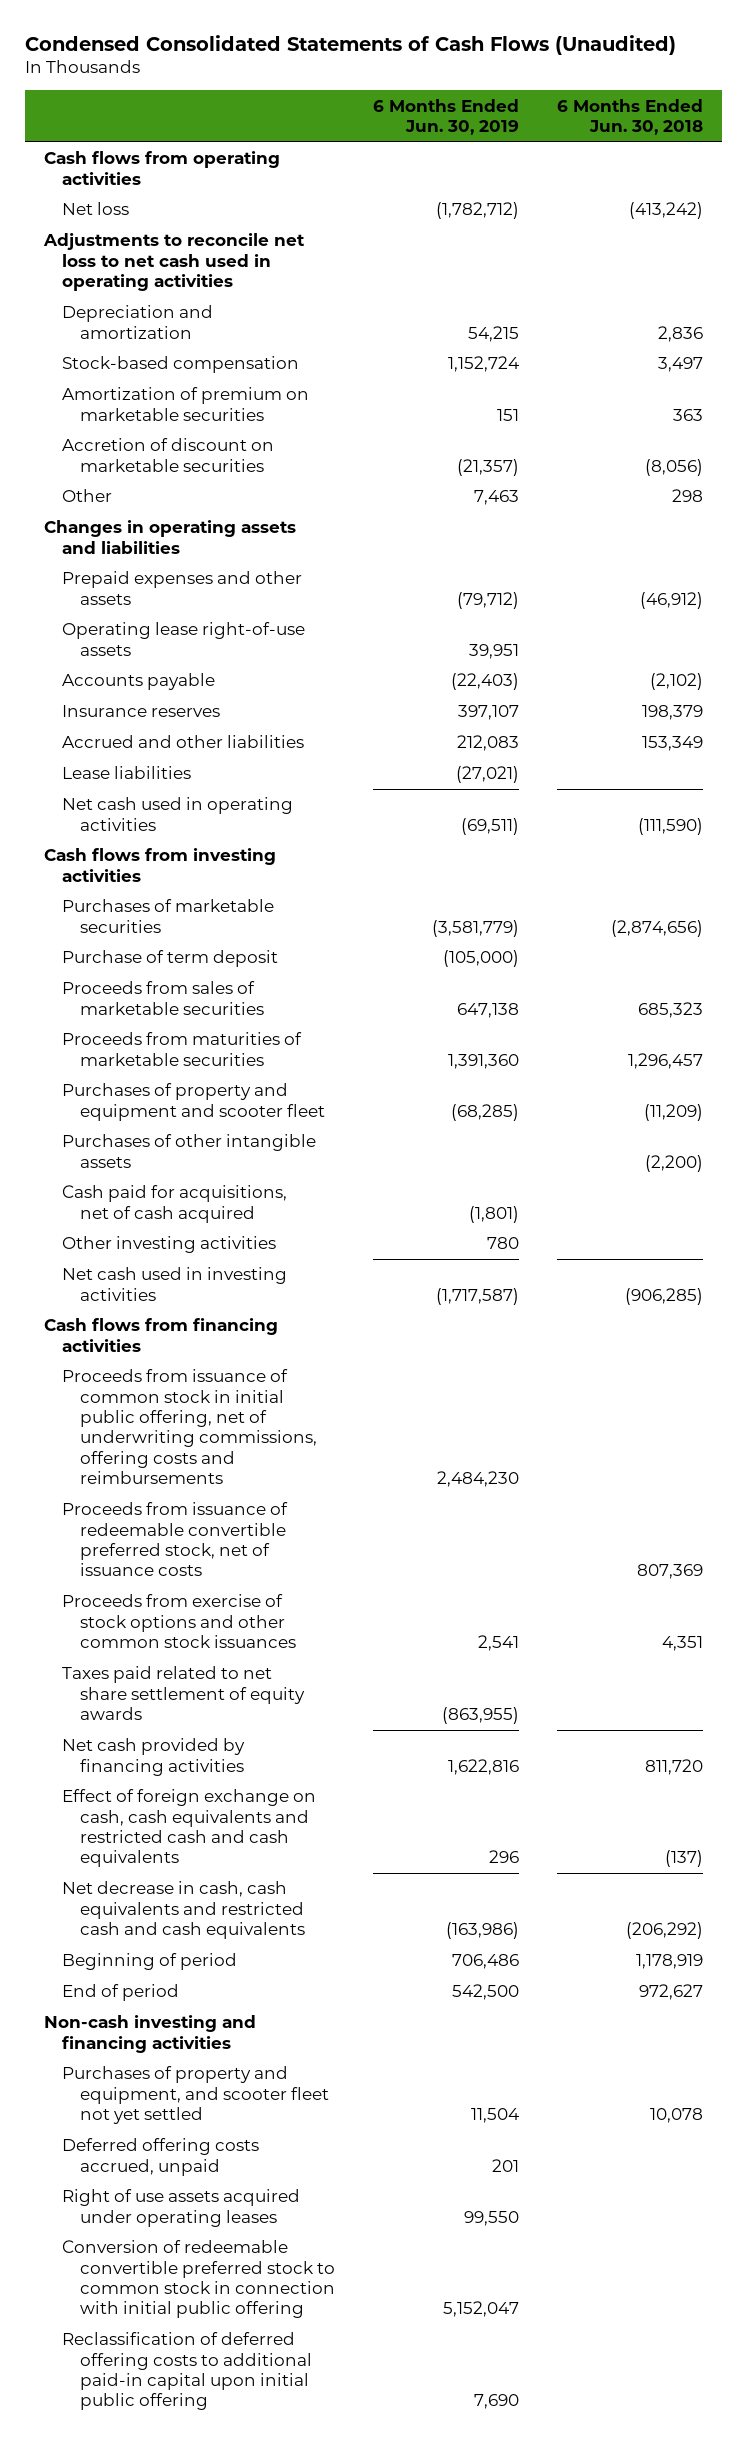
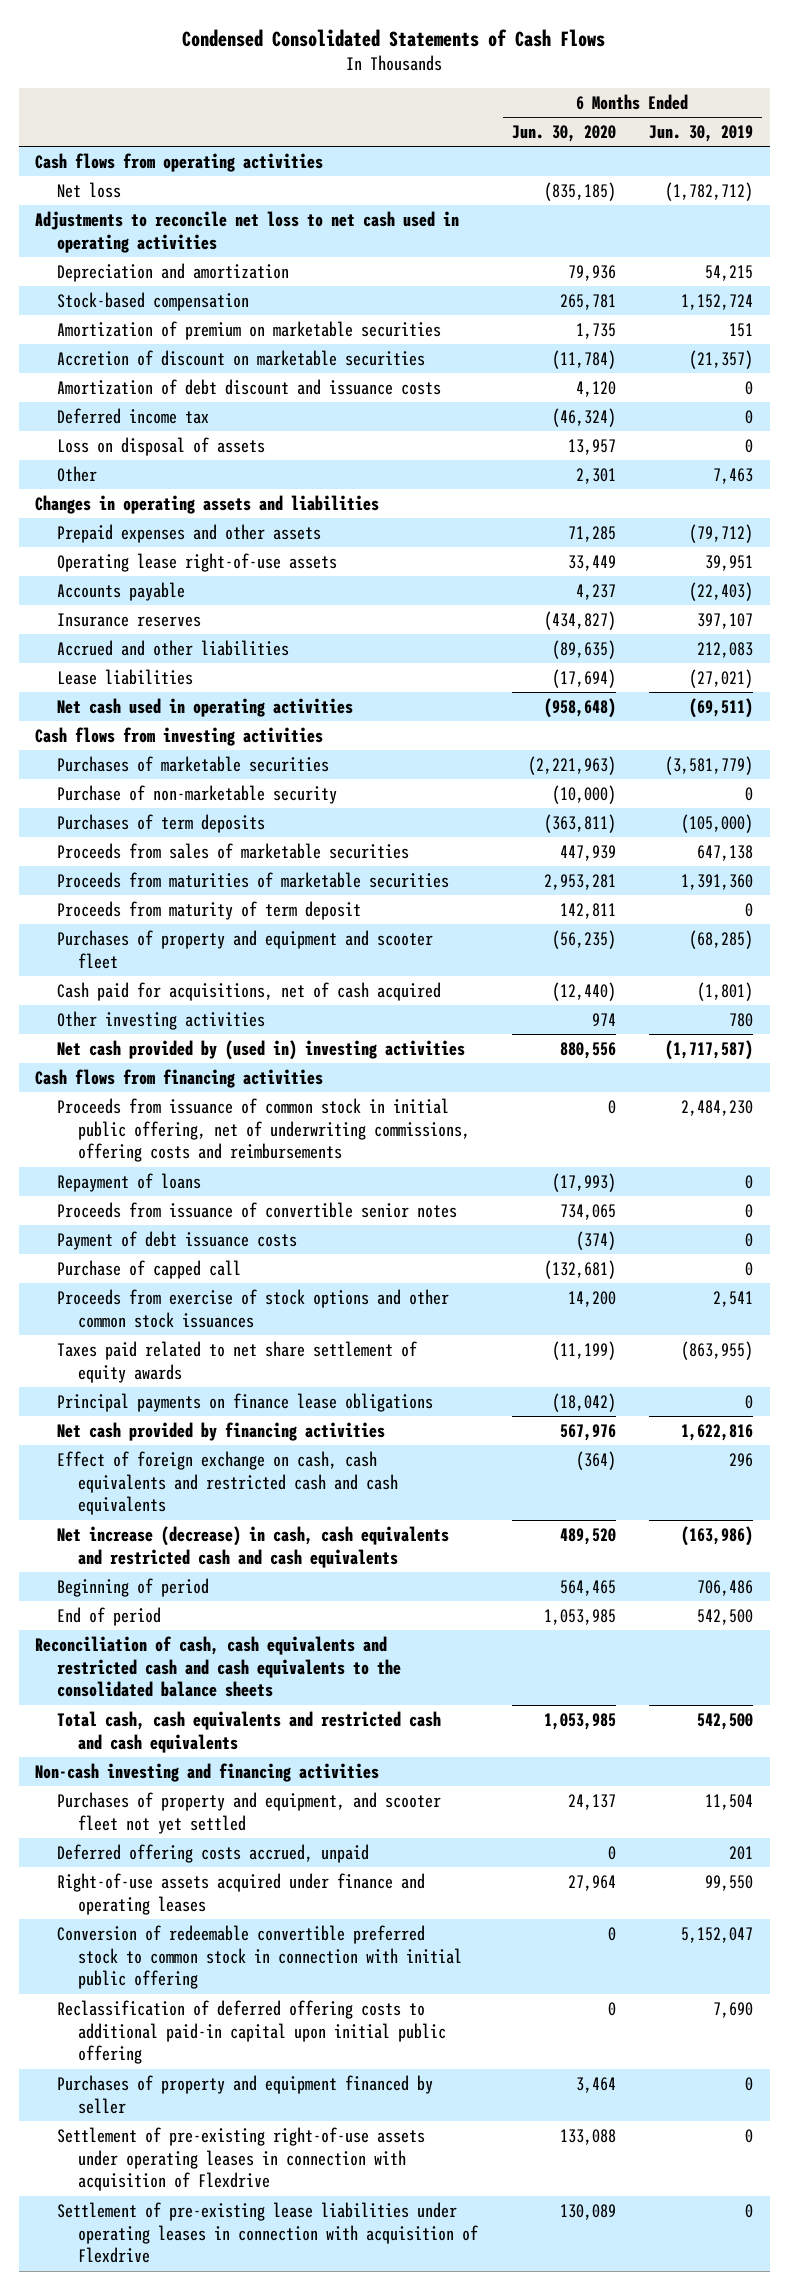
[24,34,676,55] Condensed Consolidated Statements of Cash Flows (Unaudited) -> [182,29,606,48] Condensed Consolidated Statements of Cash Flows
[556,98,703,135] 6 Months Ended Jun. 30, 2018 -> none
none -> [511,125,616,143] Jun. 30, 2020
none -> [56,378,441,395] Amortization of debt discount and issuance costs
none -> [56,407,209,424] Deferred income tax
none -> [56,436,265,456] Loss on disposal of assets
none -> [56,784,337,804] Purchase of non-marketable security
[61,950,278,968] Purchase of term deposit -> [56,813,265,833] Purchases of term deposits
none -> [56,900,361,920] Proceeds from maturity of term deposit
[61,1134,316,1168] Purchases of other intangible assets -> none
[61,1267,287,1301] Net cash used in investing activities -> [56,1039,465,1060] Net cash provided by (used in) investing activities
[61,1502,288,1577] Proceeds from issuance of redeemable convertible preferred stock, net of issuance costs -> none
none -> [56,1172,201,1192] Repayment of loans
none -> [56,1201,457,1218] Proceeds from issuance of convertible senior notes
none -> [56,1230,297,1250] Payment of debt issuance costs
none -> [56,1259,241,1279] Purchase of capped call
none -> [56,1392,433,1412] Principal payments on finance lease obligations
[61,1881,306,1940] Net decrease in cash, cash equivalents and restricted cash and cash equivalents -> [56,1525,449,1568] Net increase (decrease) in cash, cash equivalents and restricted cash and cash equivalents
none -> [35,1635,401,1698] Reconciliation of cash, cash equivalents and restricted cash and cash equivalents to the consolidated balance sheets
none -> [56,1710,441,1753] Total cash, cash equivalents and restricted cash and cash equivalents
[61,2189,300,2227] Right of use assets acquired under operating leases -> [56,1872,425,1915] Right-of-use assets acquired under finance and operating leases
none -> [56,2074,433,2114] Purchases of property and equipment financed by seller
none -> [56,2126,425,2192] Settlement of pre-existing right-of-use assets under operating leases in connection with acquisition of Flexdrive
none -> [56,2201,478,2264] Settlement of pre-existing lease liabilities under operating leases in connection with acquisition of Flexdrive

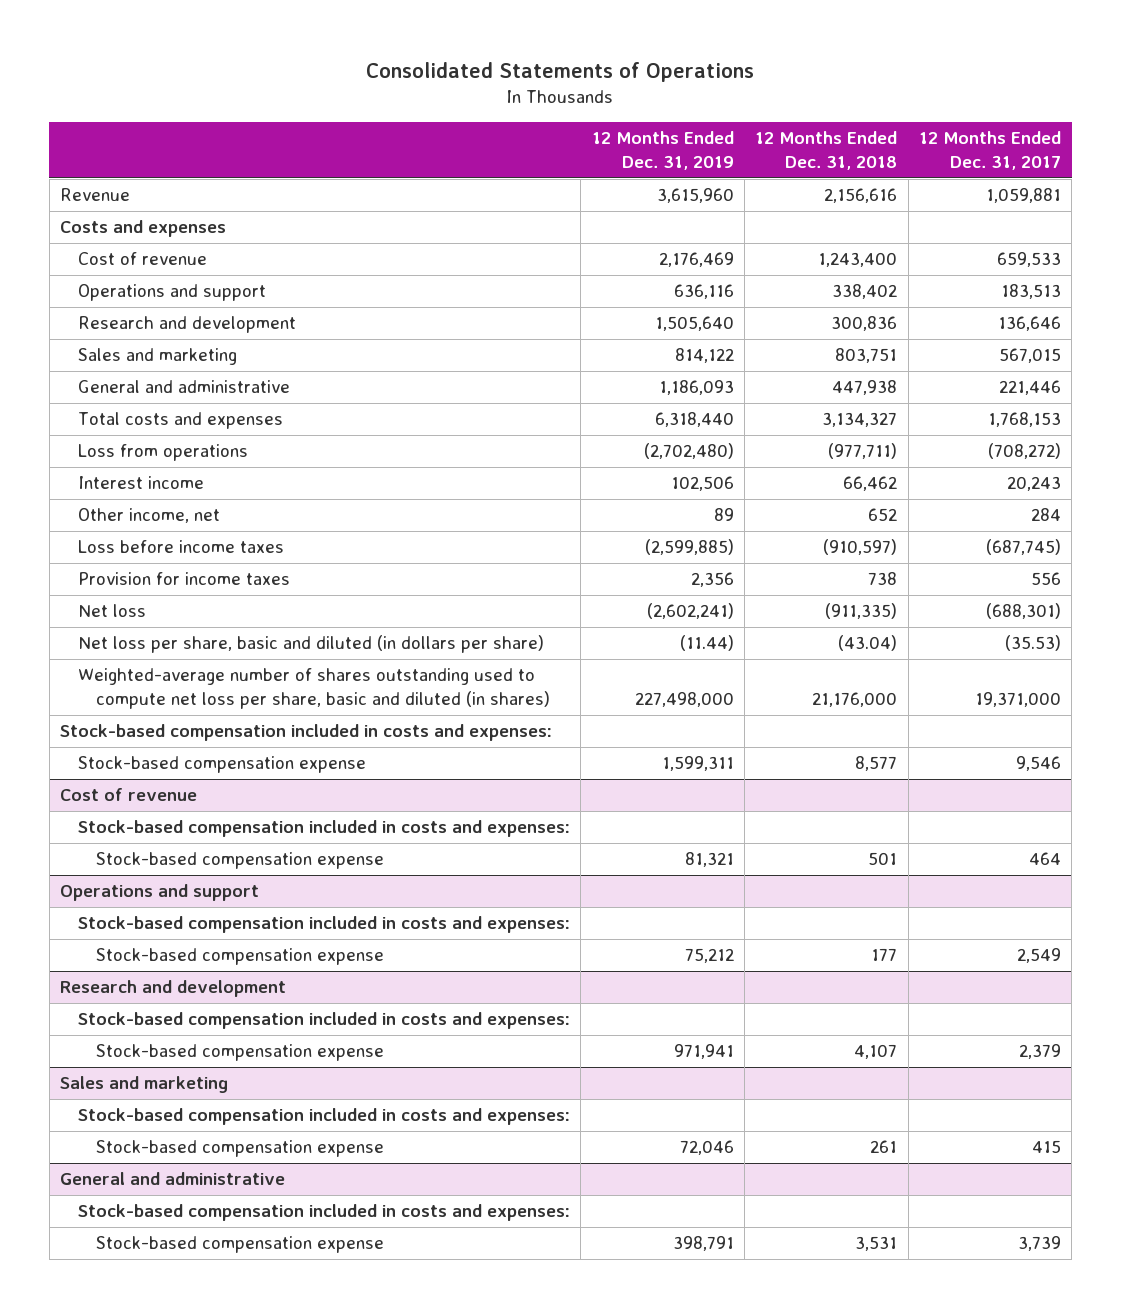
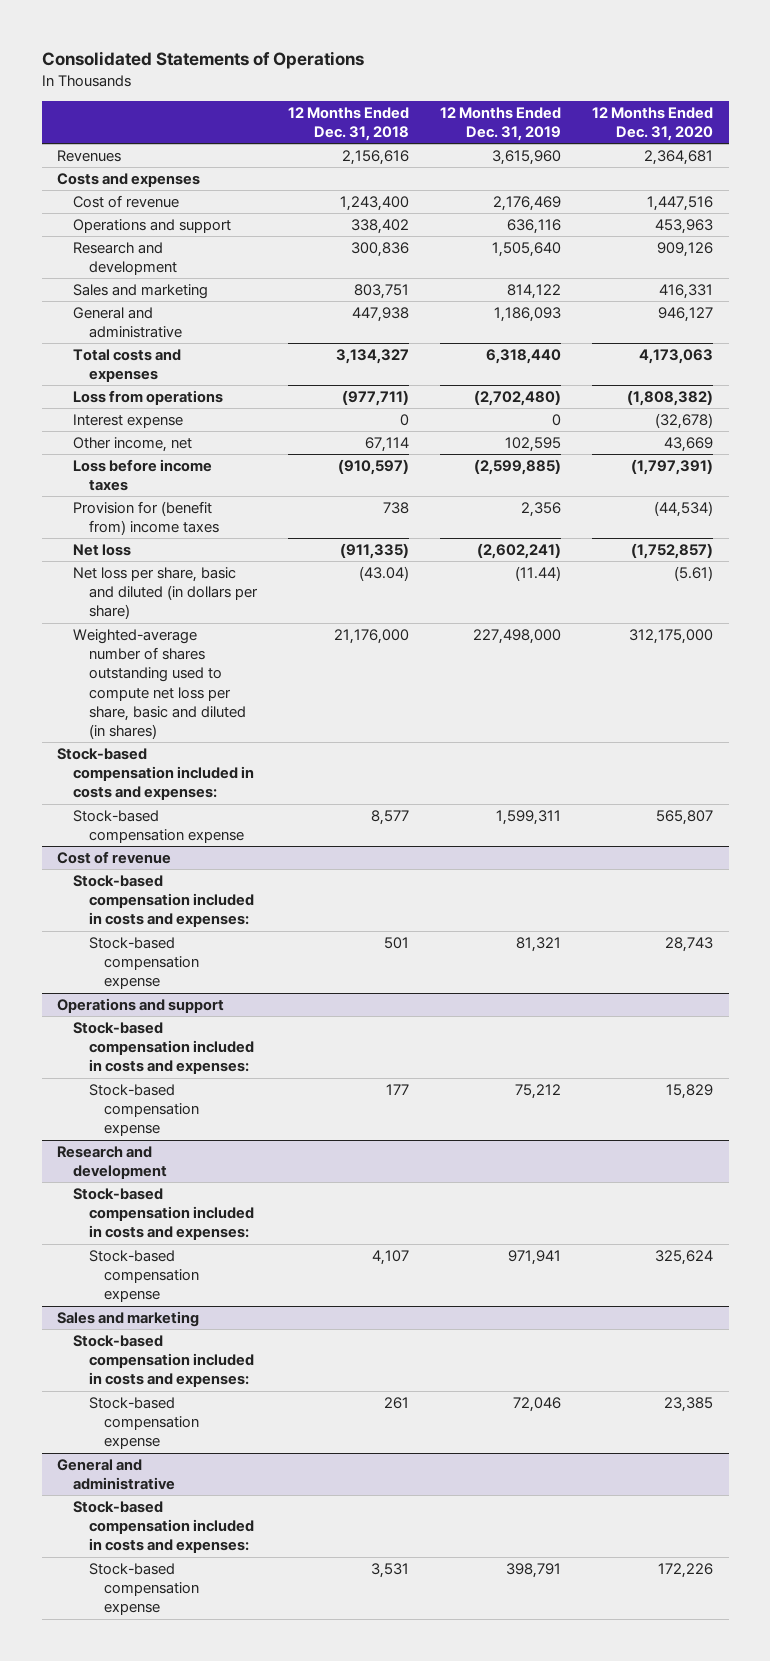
[919,131,1062,171] 12 Months Ended Dec. 31, 2017 -> none
none -> [592,106,714,142] 12 Months Ended Dec. 31, 2020
[59,188,130,202] Revenue -> [57,149,122,162] Revenues
[77,476,204,490] Interest income -> none
none -> [72,413,183,428] Interest expense
[713,508,734,522] 89 -> [504,436,561,452] 102,595
[868,508,898,522] 652 -> [364,436,409,452] 67,114
[77,572,290,586] Provision for income taxes -> [72,500,219,536] Provision for (benefit from) income taxes

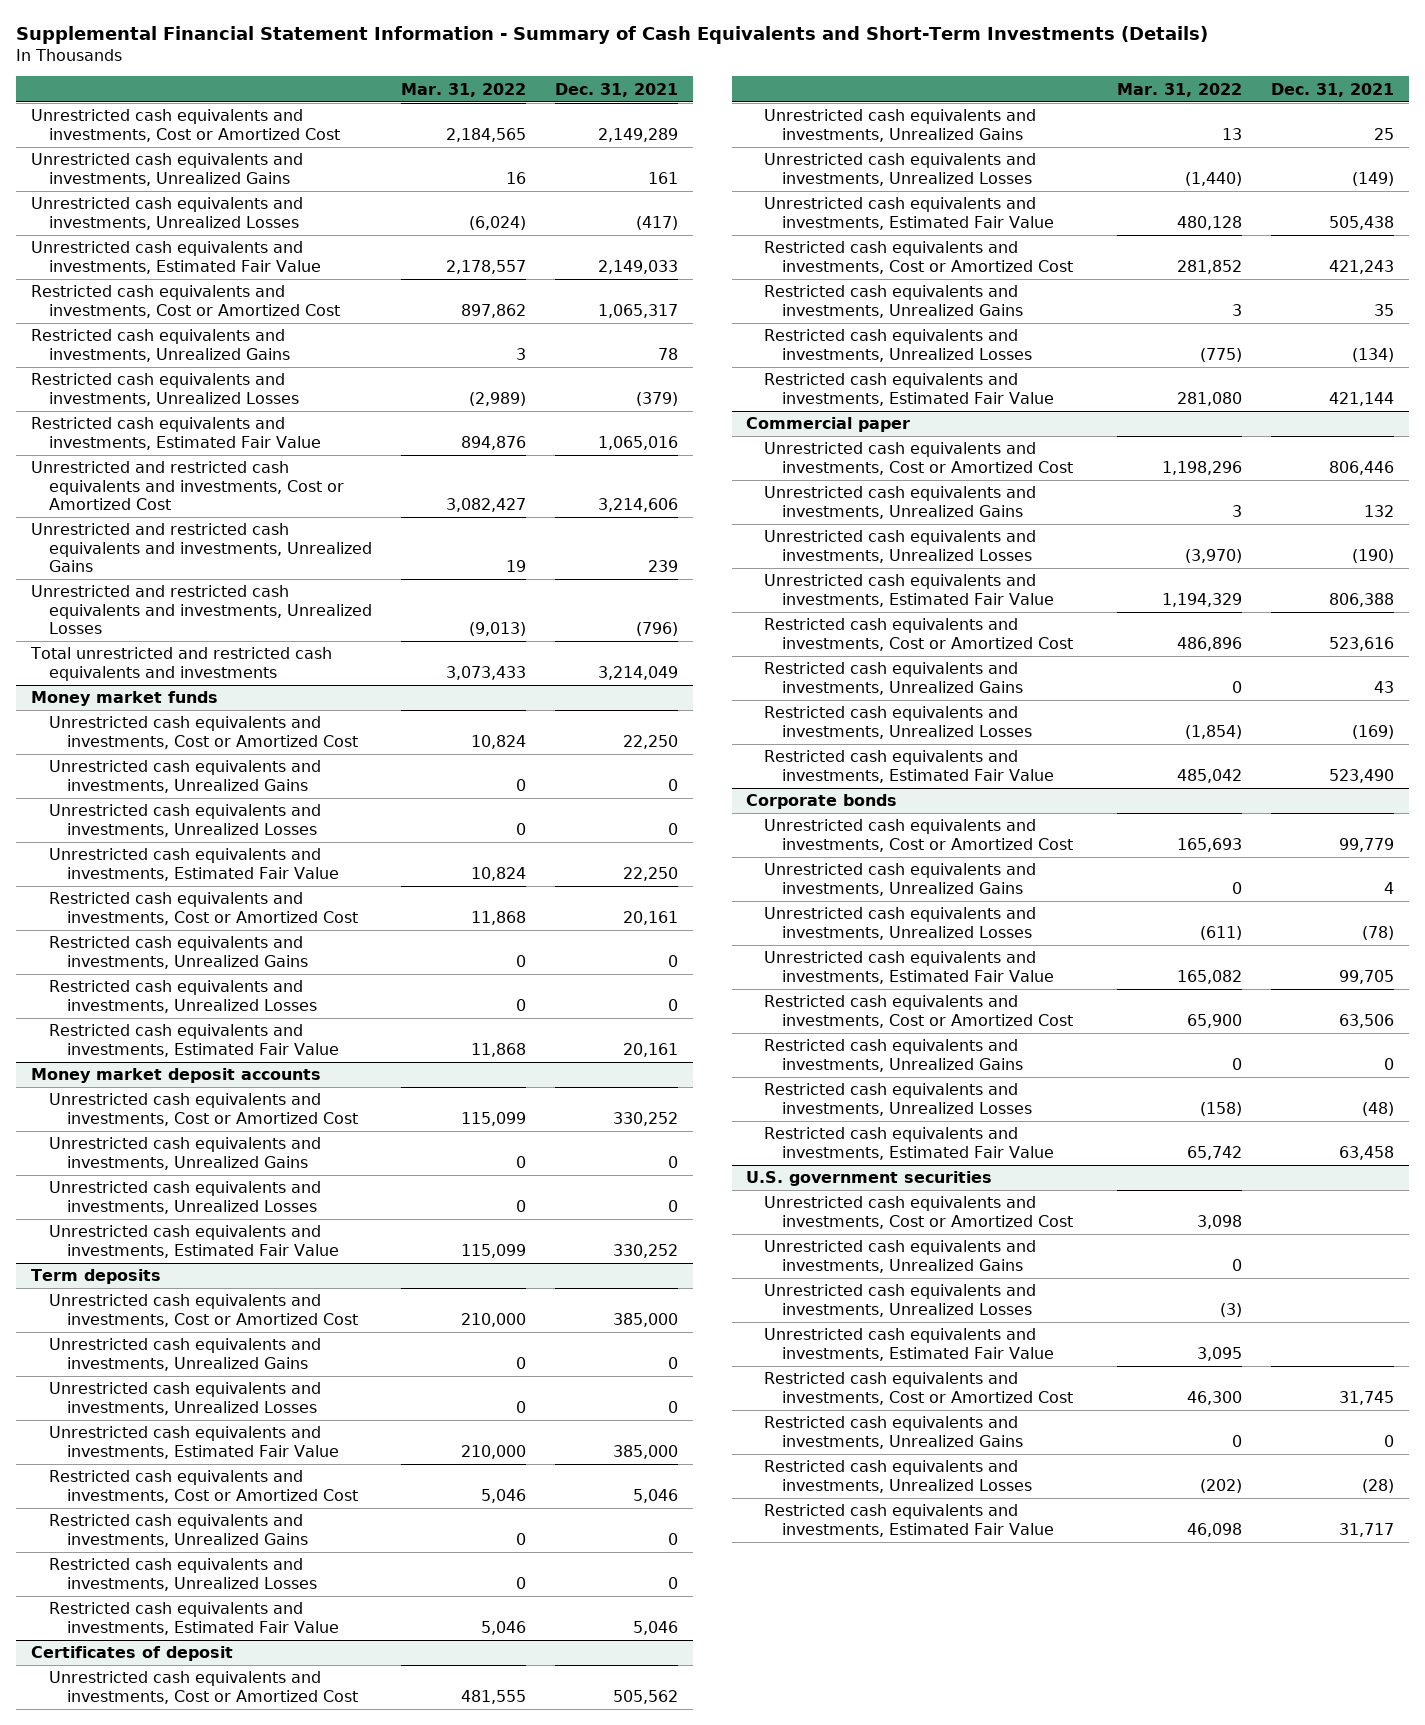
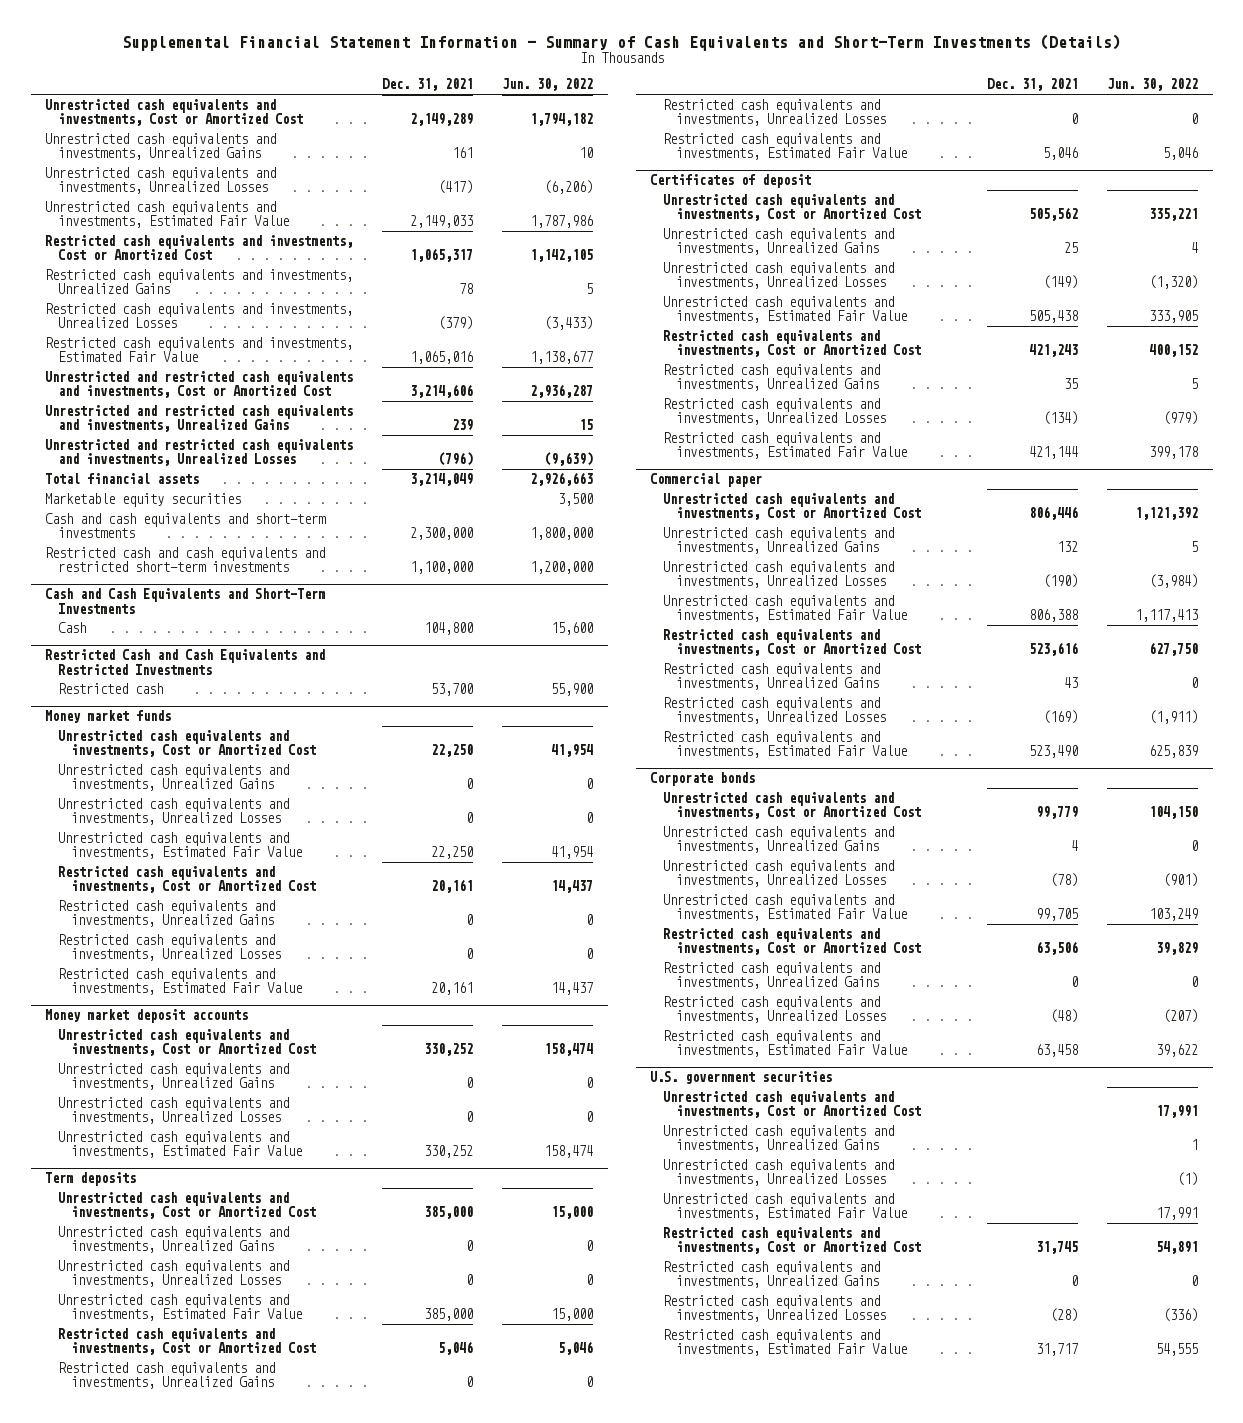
[400,82,526,97] Mar. 31, 2022 -> none
none -> [502,78,594,92] Jun. 30, 2022
[29,647,332,681] Total unrestricted and restricted cash equivalents and investments -> [45,473,200,485] Total financial assets
none -> [45,493,242,508] Marketable equity securities
none -> [45,513,327,539] Cash and cash equivalents and short-term investments
none -> [45,547,326,573] Restricted cash and cash equivalents and restricted short-term investments
none -> [45,588,326,614] Cash and Cash Equivalents and Short-Term Investments
none -> [57,622,86,634] Cash
none -> [45,649,326,675] Restricted Cash and Cash Equivalents and Restricted Investments
none -> [57,683,163,695] Restricted cash

